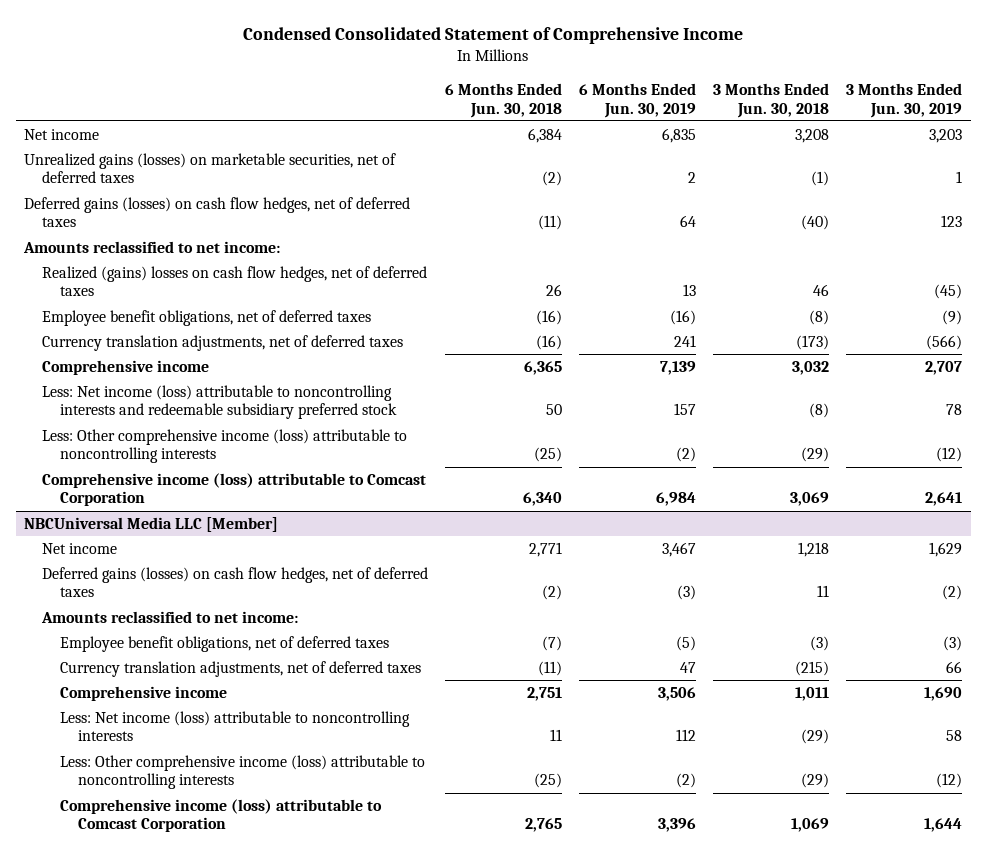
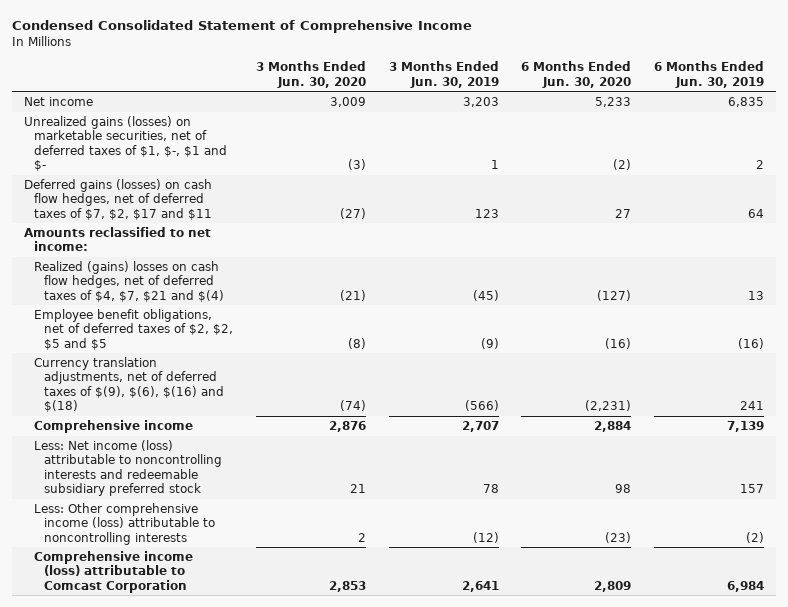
[445,83,563,118] 6 Months Ended Jun. 30, 2018 -> none
[713,83,830,118] 3 Months Ended Jun. 30, 2018 -> none
none -> [255,61,366,88] 3 Months Ended Jun. 30, 2020
none -> [521,61,632,88] 6 Months Ended Jun. 30, 2020
[24,152,397,184] Unrealized gains (losses) on marketable securities, net of deferred taxes -> [23,115,227,172] Unrealized gains (losses) on marketable securities, net of deferred taxes of $1, $-, $1 and $-
[24,196,411,228] Deferred gains (losses) on cash flow hedges, net of deferred taxes -> [23,178,212,220] Deferred gains (losses) on cash flow hedges, net of deferred taxes of $7, $2, $17 and $11
[41,265,427,297] Realized (gains) losses on cash flow hedges, net of deferred taxes -> [33,260,224,302] Realized (gains) losses on cash flow hedges, net of deferred taxes of $4, $7, $21 and $(4)
[41,309,371,326] Employee benefit obligations, net of deferred taxes -> [33,308,233,350] Employee benefit obligations, net of deferred taxes of $2, $2, $5 and $5
[41,334,403,351] Currency translation adjustments, net of deferred taxes -> [33,356,224,413] Currency translation adjustments, net of deferred taxes of $(9), $(6), $(16) and $(18)
[24,516,279,532] NBCUniversal Media LLC [Member] -> none
[41,542,117,554] Net income -> none
[41,566,428,598] Deferred gains (losses) on cash flow hedges, net of deferred taxes -> none
[40,610,298,623] Amounts reclassified to net income: -> none
[59,635,389,652] Employee benefit obligations, net of deferred taxes -> none
[59,660,421,677] Currency translation adjustments, net of deferred taxes -> none
[59,685,227,701] Comprehensive income -> none
[59,710,410,742] Less: Net income (loss) attributable to noncontrolling interests -> none
[59,754,425,790] Less: Other comprehensive income (loss) attributable to noncontrolling interests -> none
[59,798,382,833] Comprehensive income (loss) attributable to Comcast Corporation -> none

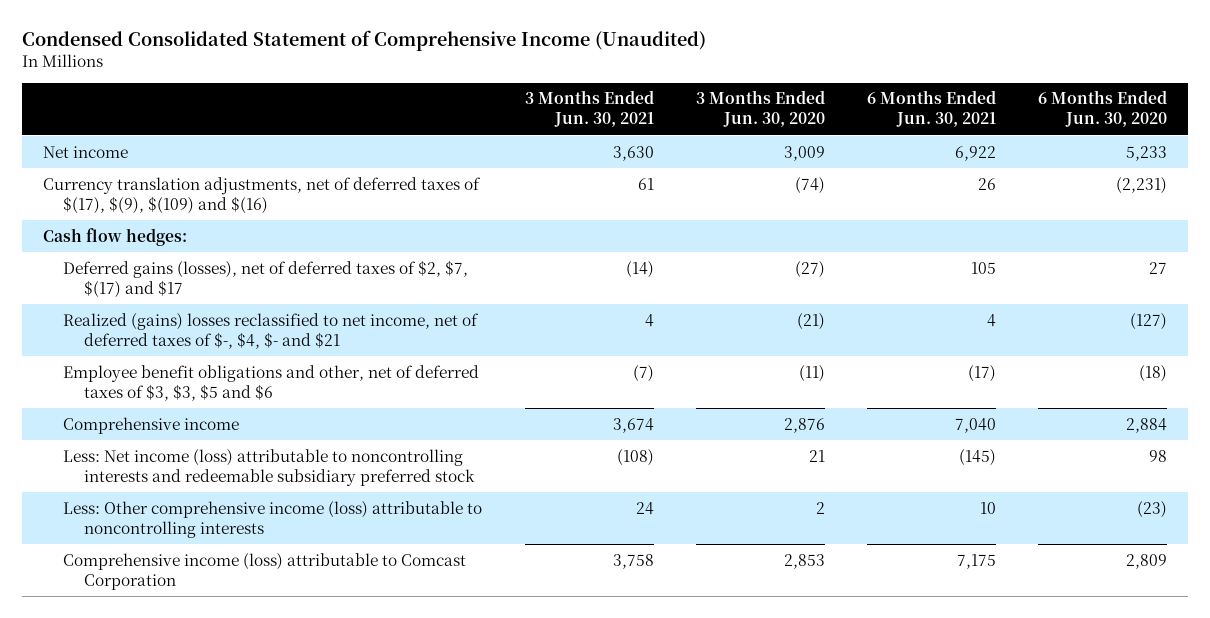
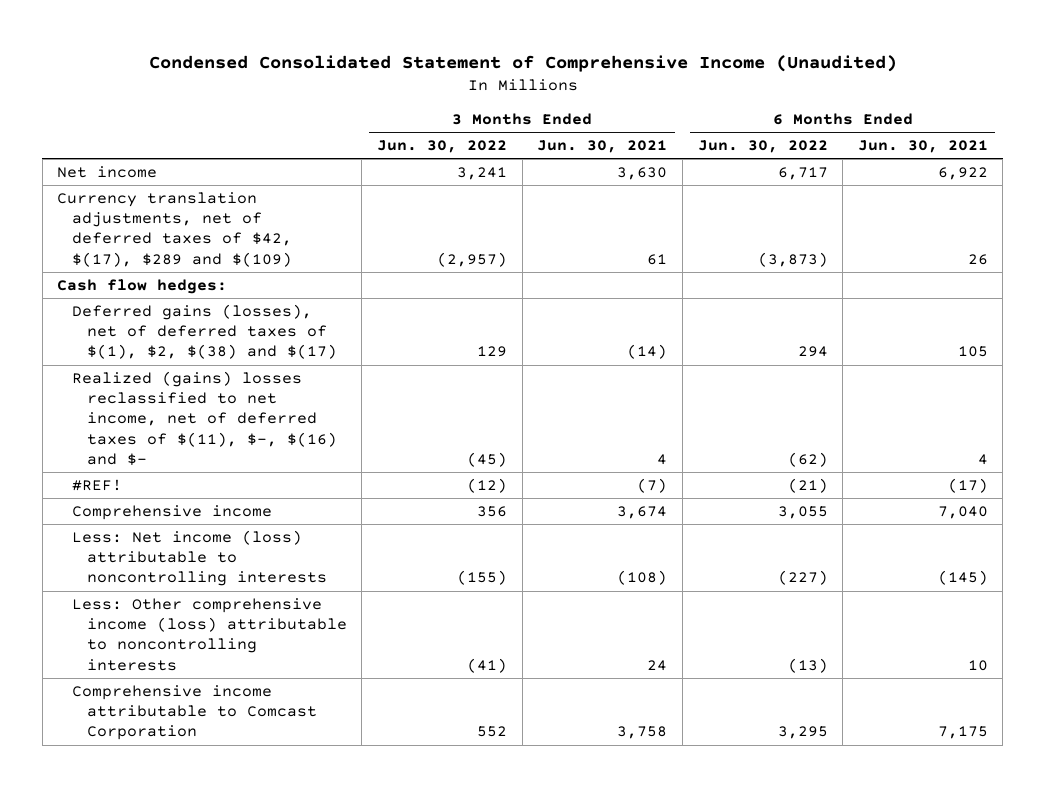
[695,90,825,128] 3 Months Ended Jun. 30, 2020 -> none
[1037,90,1167,128] 6 Months Ended Jun. 30, 2020 -> none
none -> [377,140,508,154] Jun. 30, 2022
none -> [697,140,828,154] Jun. 30, 2022
[43,176,482,214] Currency translation adjustments, net of deferred taxes of $(17), $(9), $(109) and $(16) -> [57,191,293,267] Currency translation adjustments, net of deferred taxes of $42, $(17), $289 and $(109)
[63,259,469,298] Deferred gains (losses), net of deferred taxes of $2, $7, $(17) and $17 -> [72,303,337,360] Deferred gains (losses), net of deferred taxes of $(1), $2, $(38) and $(17)
[63,312,480,349] Realized (gains) losses reclassified to net income, net of deferred taxes of $-, $4, $- and $21 -> [72,370,337,467] Realized (gains) losses reclassified to net income, net of deferred taxes of $(11), $-, $(16) and $-
[63,364,480,401] Employee benefit obligations and other, net of deferred taxes of $3, $3, $5 and $6 -> [72,478,123,491] #REF!
[63,448,475,486] Less: Net income (loss) attributable to noncontrolling interests and redeemable subsidiary preferred stock -> [72,529,327,587] Less: Net income (loss) attributable to noncontrolling interests
[63,552,467,590] Comprehensive income (loss) attributable to Comcast Corporation -> [72,684,317,741] Comprehensive income attributable to Comcast Corporation

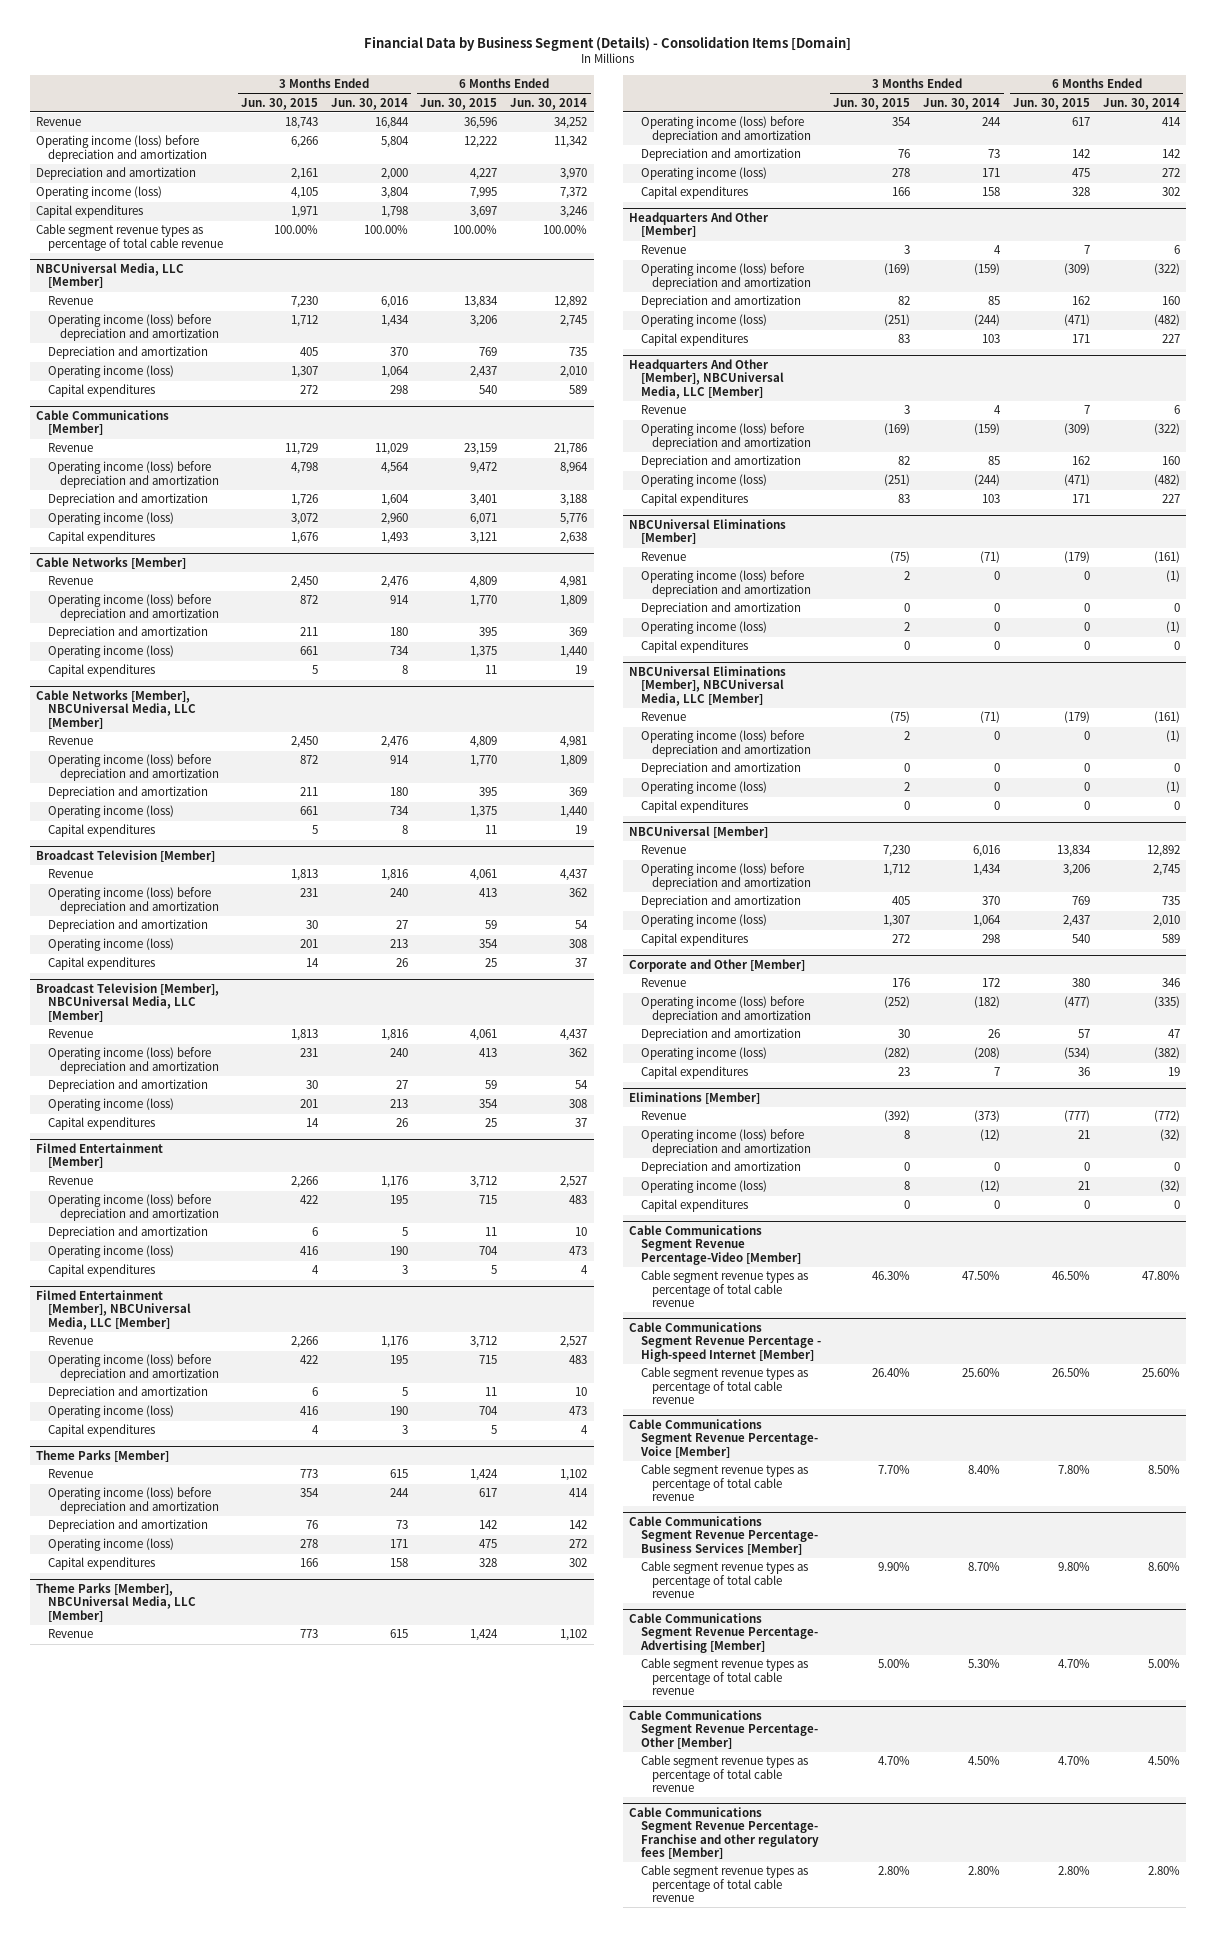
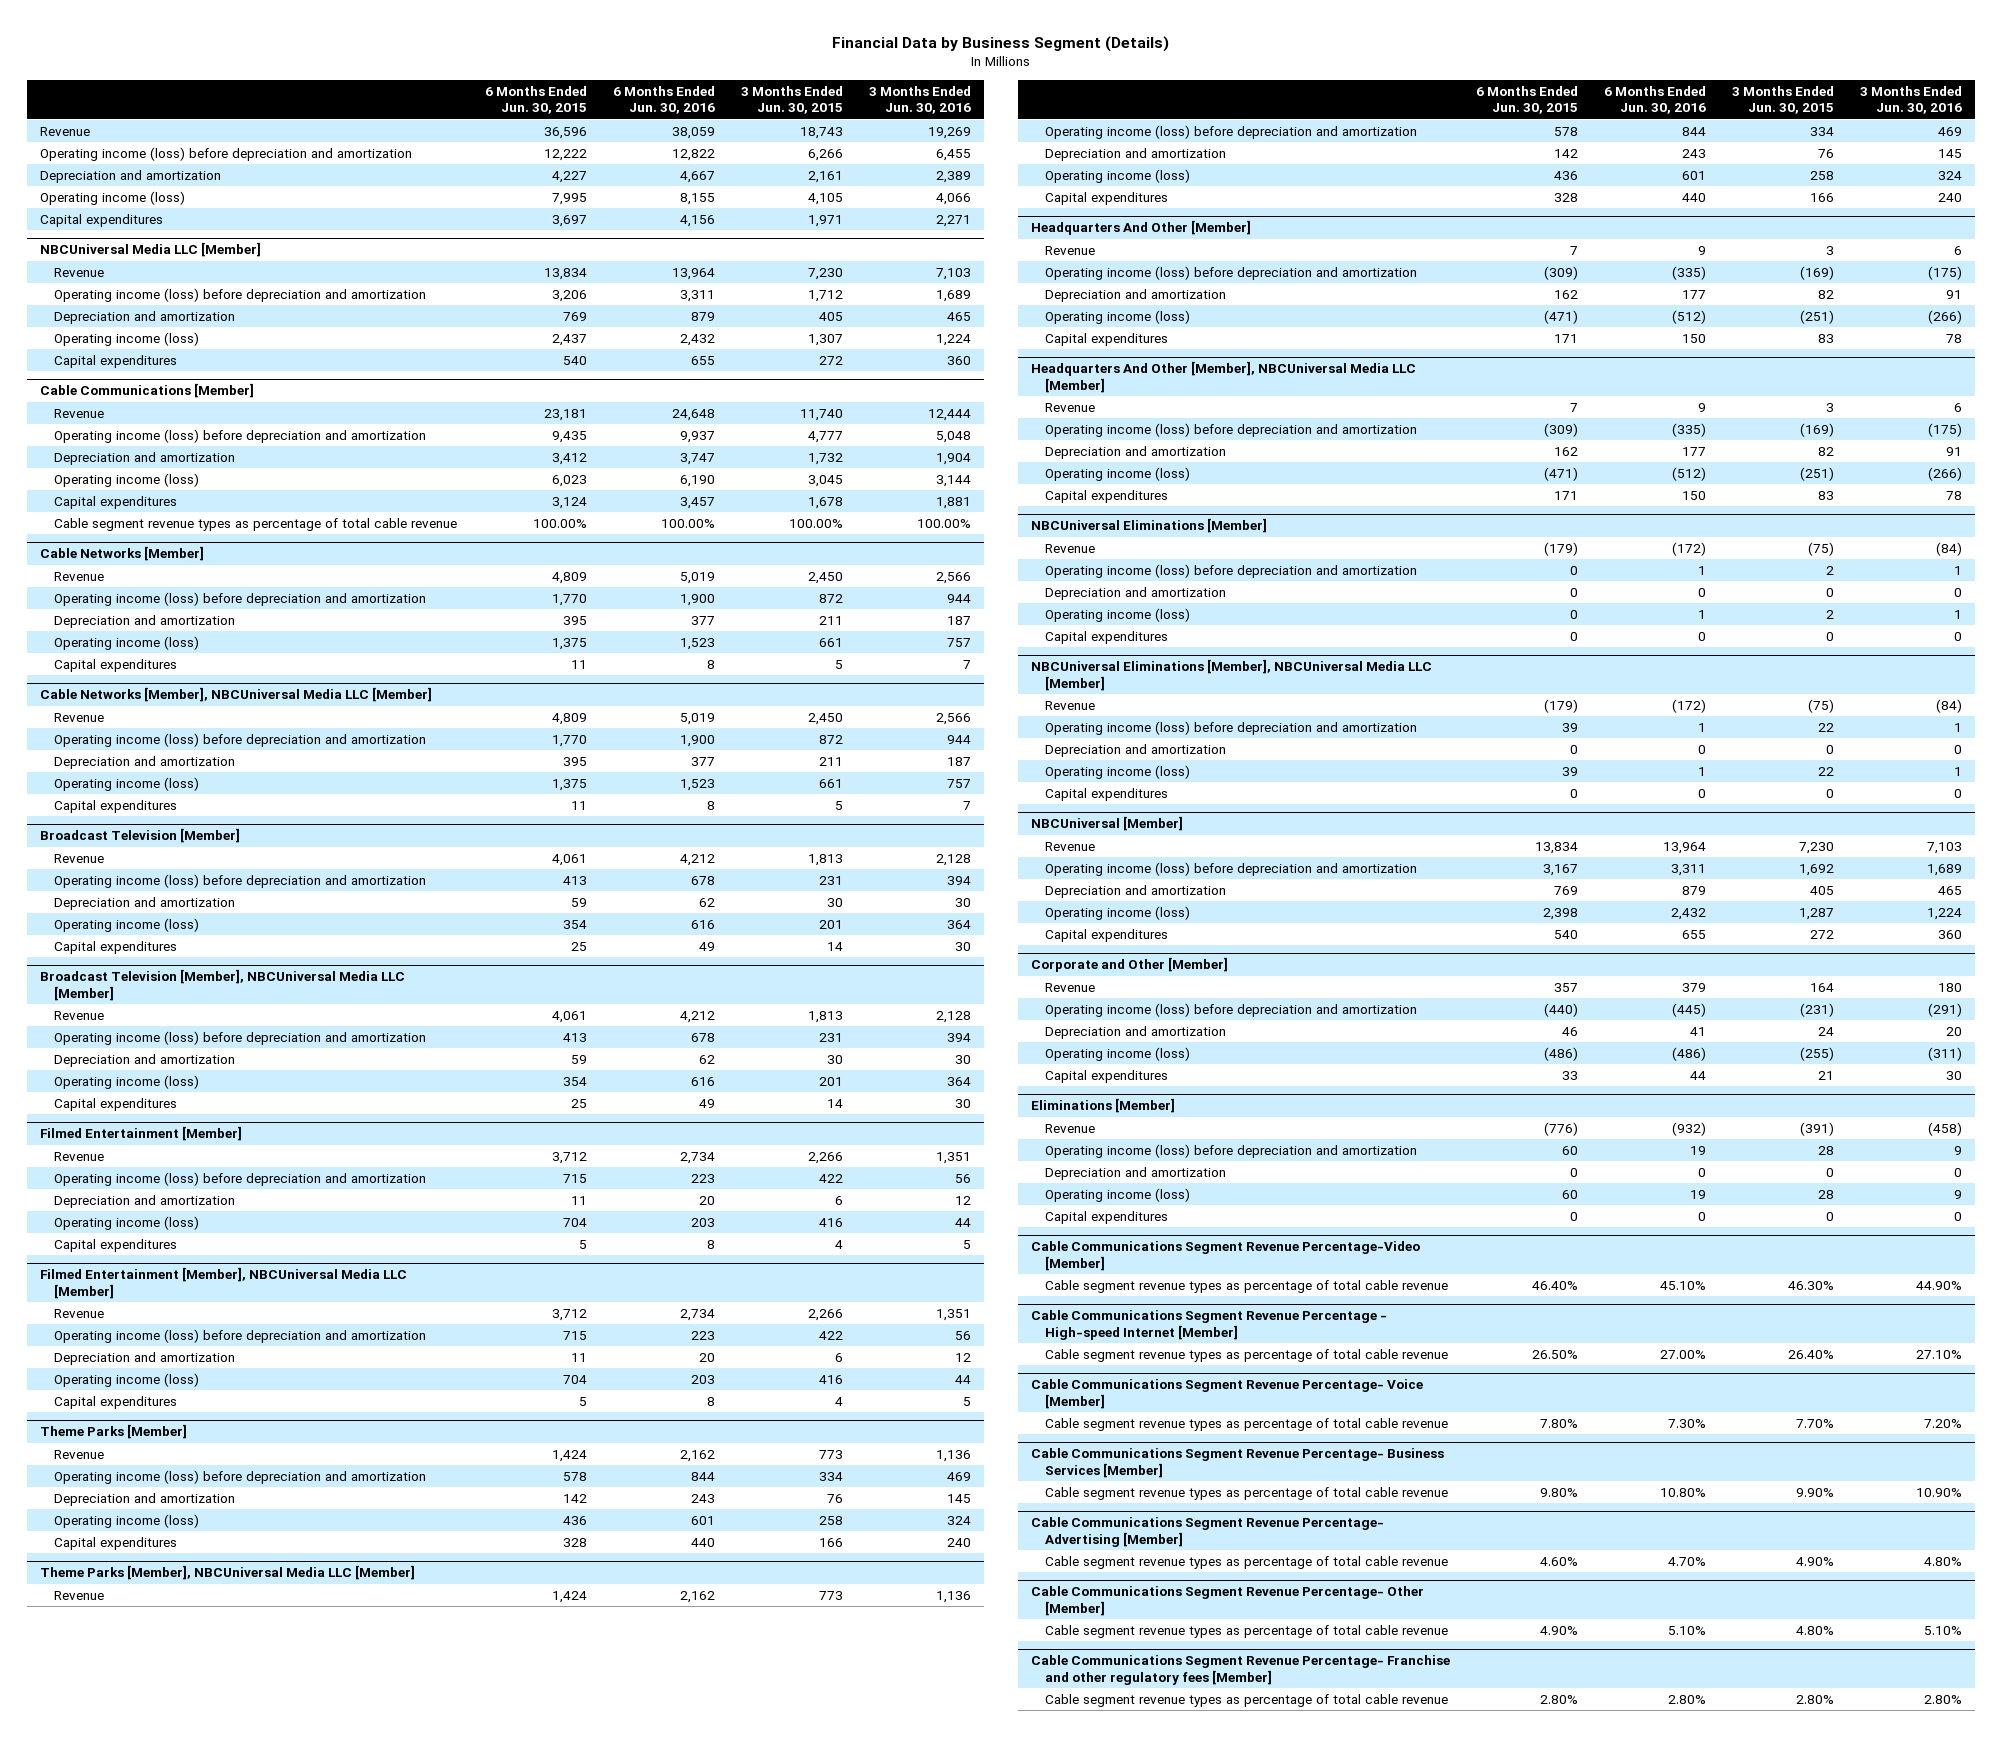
[364,35,852,51] Financial Data by Business Segment (Details) - Consolidation Items [Domain] -> [832,36,1170,53] Financial Data by Business Segment (Details)
[330,97,408,110] Jun. 30, 2014 -> none
[510,97,588,110] Jun. 30, 2014 -> none
none -> [613,85,716,115] 6 Months Ended Jun. 30, 2016
none -> [869,85,972,115] 3 Months Ended Jun. 30, 2016
[36,224,223,251] Cable segment revenue types as percentage of total cable revenue -> none
[36,263,185,289] NBCUniversal Media, LLC [Member] -> [40,242,262,258] NBCUniversal Media LLC [Member]
[284,443,318,456] 11,729 -> [800,408,844,421] 11,740
[464,443,498,456] 23,159 -> [544,408,588,421] 23,181
[290,462,318,475] 4,798 -> [808,430,844,443] 4,777
[470,462,498,475] 9,472 -> [552,430,588,443] 9,435
[290,494,318,507] 1,726 -> [808,452,844,465] 1,732
[470,494,498,507] 3,401 -> [552,452,588,465] 3,412
[290,513,318,526] 3,072 -> [808,474,844,487] 3,045
[470,513,498,526] 6,071 -> [552,474,588,487] 6,023
[290,532,318,545] 1,676 -> [808,496,844,509] 1,678
[470,532,498,545] 3,121 -> [552,496,588,509] 3,124
none -> [53,517,457,531] Cable segment revenue types as percentage of total cable revenue
[36,690,196,729] Cable Networks [Member], NBCUniversal Media, LLC [Member] -> [40,687,433,703] Cable Networks [Member], NBCUniversal Media LLC [Member]
[36,983,220,1022] Broadcast Television [Member], NBCUniversal Media, LLC [Member] -> [40,969,406,1001] Broadcast Television [Member], NBCUniversal Media LLC [Member]
[36,1290,191,1330] Filmed Entertainment [Member], NBCUniversal Media, LLC [Member] -> [40,1267,408,1299] Filmed Entertainment [Member], NBCUniversal Media LLC [Member]
[299,1488,319,1498] 354 -> [819,1471,844,1481] 334
[479,1488,498,1498] 617 -> [563,1471,588,1481] 578
[299,1539,318,1549] 278 -> [819,1515,844,1525] 258
[479,1539,498,1549] 475 -> [563,1515,588,1525] 436
[36,1583,196,1622] Theme Parks [Member], NBCUniversal Media, LLC [Member] -> [40,1565,416,1581] Theme Parks [Member], NBCUniversal Media LLC [Member]
[892,117,912,127] 354 -> [1810,126,1835,136] 334
[1072,117,1091,127] 617 -> [1554,126,1579,136] 578
[892,168,911,178] 278 -> [1810,170,1835,180] 258
[1072,168,1091,178] 475 -> [1554,170,1579,180] 436
[628,359,784,399] Headquarters And Other [Member], NBCUniversal Media, LLC [Member] -> [1031,361,1417,393] Headquarters And Other [Member], NBCUniversal Media LLC [Member]
[628,666,786,706] NBCUniversal Eliminations [Member], NBCUniversal Media, LLC [Member] -> [1031,659,1433,691] NBCUniversal Eliminations [Member], NBCUniversal Media LLC [Member]
[904,731,911,741] 2 -> [1818,722,1835,732] 22
[1084,731,1091,741] 0 -> [1562,722,1579,732] 39
[904,782,911,792] 2 -> [1818,766,1835,776] 22
[1084,782,1091,792] 0 -> [1562,766,1579,776] 39
[883,864,911,877] 1,712 -> [1799,863,1835,876] 1,692
[1063,864,1091,877] 3,206 -> [1543,863,1579,876] 3,167
[883,915,911,928] 1,307 -> [1799,907,1835,920] 1,287
[1063,915,1091,928] 2,437 -> [1543,907,1579,920] 2,398
[892,978,911,988] 176 -> [1810,982,1835,992] 164
[1072,978,1091,988] 380 -> [1554,982,1579,992] 357
[884,996,911,1009] (252) -> [1800,1002,1835,1017] (231)
[1064,996,1091,1009] (477) -> [1544,1002,1579,1017] (440)
[898,1029,911,1039] 30 -> [1818,1026,1835,1036] 24
[1078,1029,1091,1039] 57 -> [1562,1026,1579,1036] 46
[884,1047,911,1060] (282) -> [1800,1046,1835,1061] (255)
[1064,1047,1091,1060] (534) -> [1544,1046,1579,1061] (486)
[898,1067,911,1077] 23 -> [1818,1070,1835,1080] 21
[1078,1067,1091,1077] 36 -> [1562,1070,1579,1080] 33
[884,1110,911,1123] (392) -> [1800,1121,1835,1136] (391)
[1064,1110,1091,1123] (777) -> [1544,1121,1579,1136] (776)
[904,1130,911,1140] 8 -> [1818,1145,1835,1155] 28
[1078,1130,1091,1140] 21 -> [1562,1145,1579,1155] 60
[904,1181,911,1191] 8 -> [1818,1189,1835,1199] 28
[1078,1181,1091,1191] 21 -> [1562,1189,1579,1199] 60
[1052,1271,1091,1281] 46.50% -> [1532,1280,1579,1290] 46.40%
[878,1659,911,1669] 5.00% -> [1796,1556,1835,1566] 4.90%
[1058,1659,1091,1669] 4.70% -> [1540,1556,1579,1566] 4.60%
[878,1756,911,1766] 4.70% -> [1796,1625,1835,1635] 4.80%
[1058,1756,1091,1766] 4.70% -> [1540,1625,1579,1635] 4.90%

